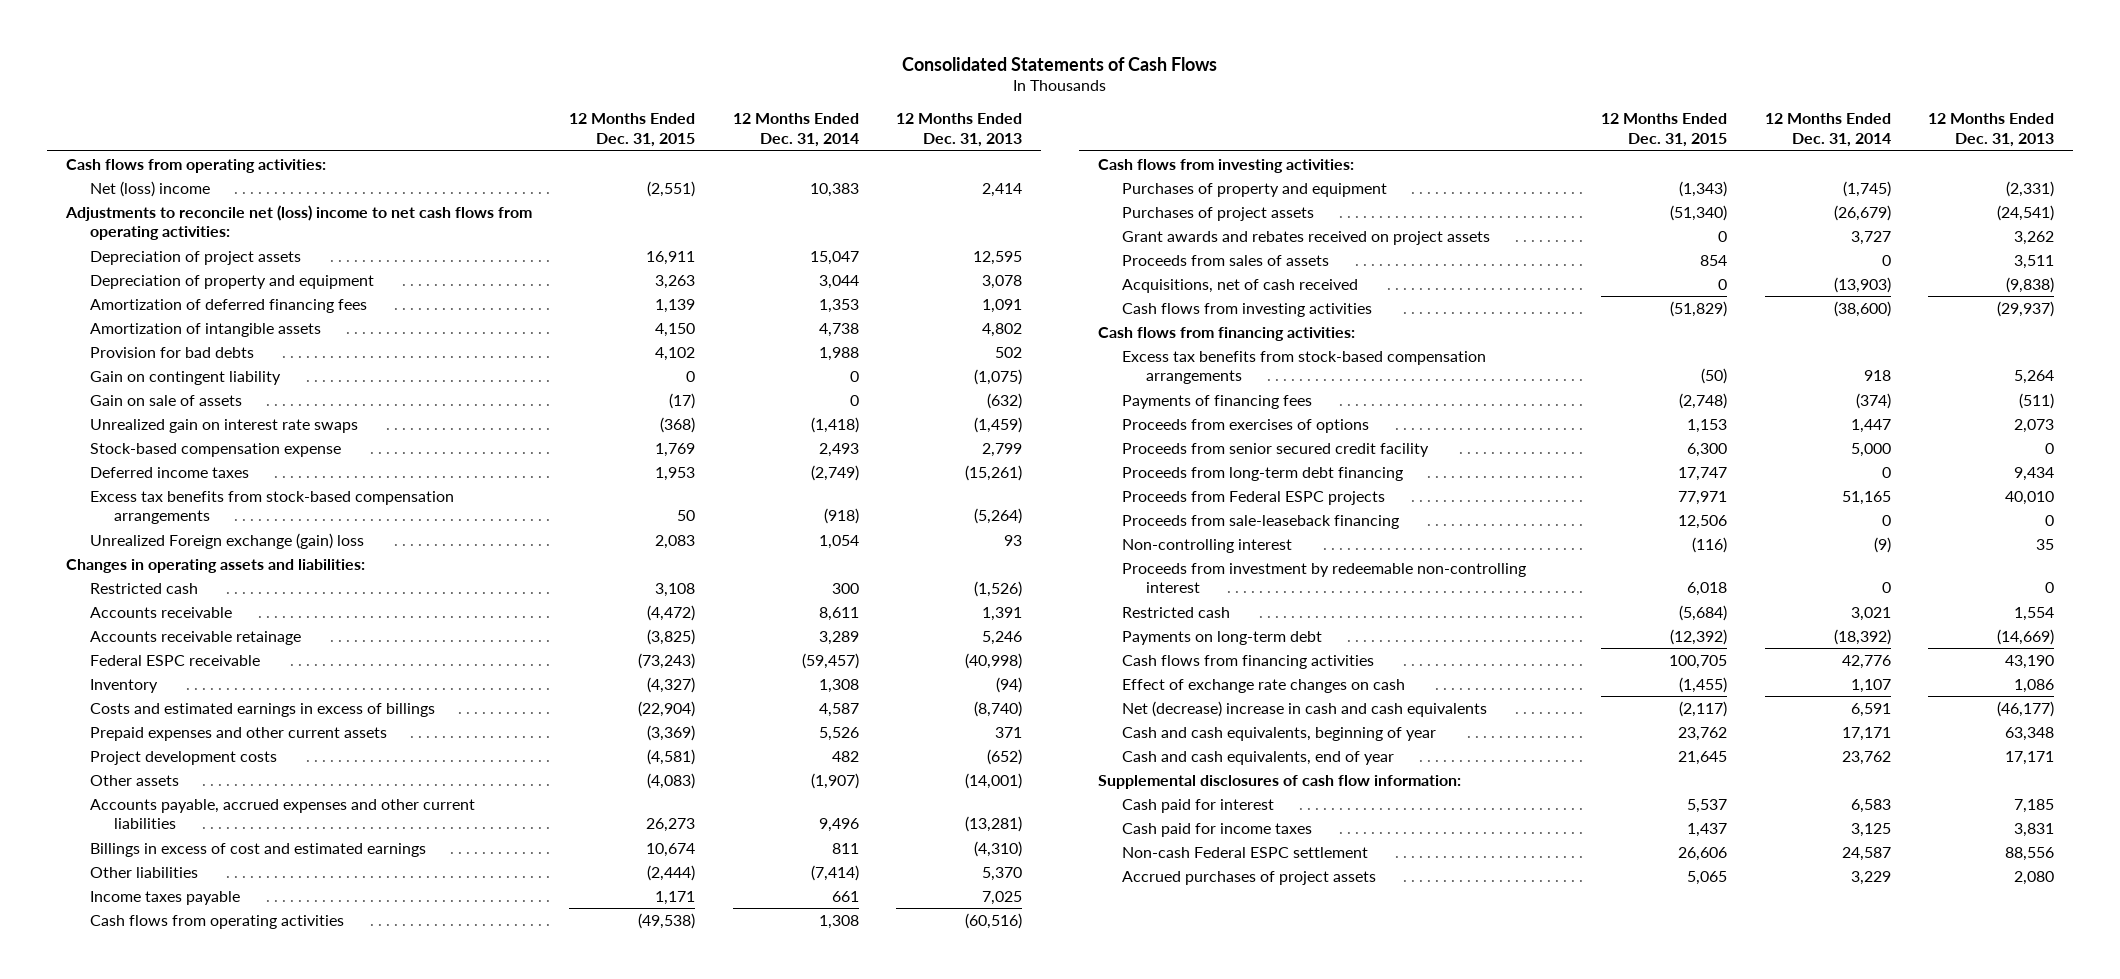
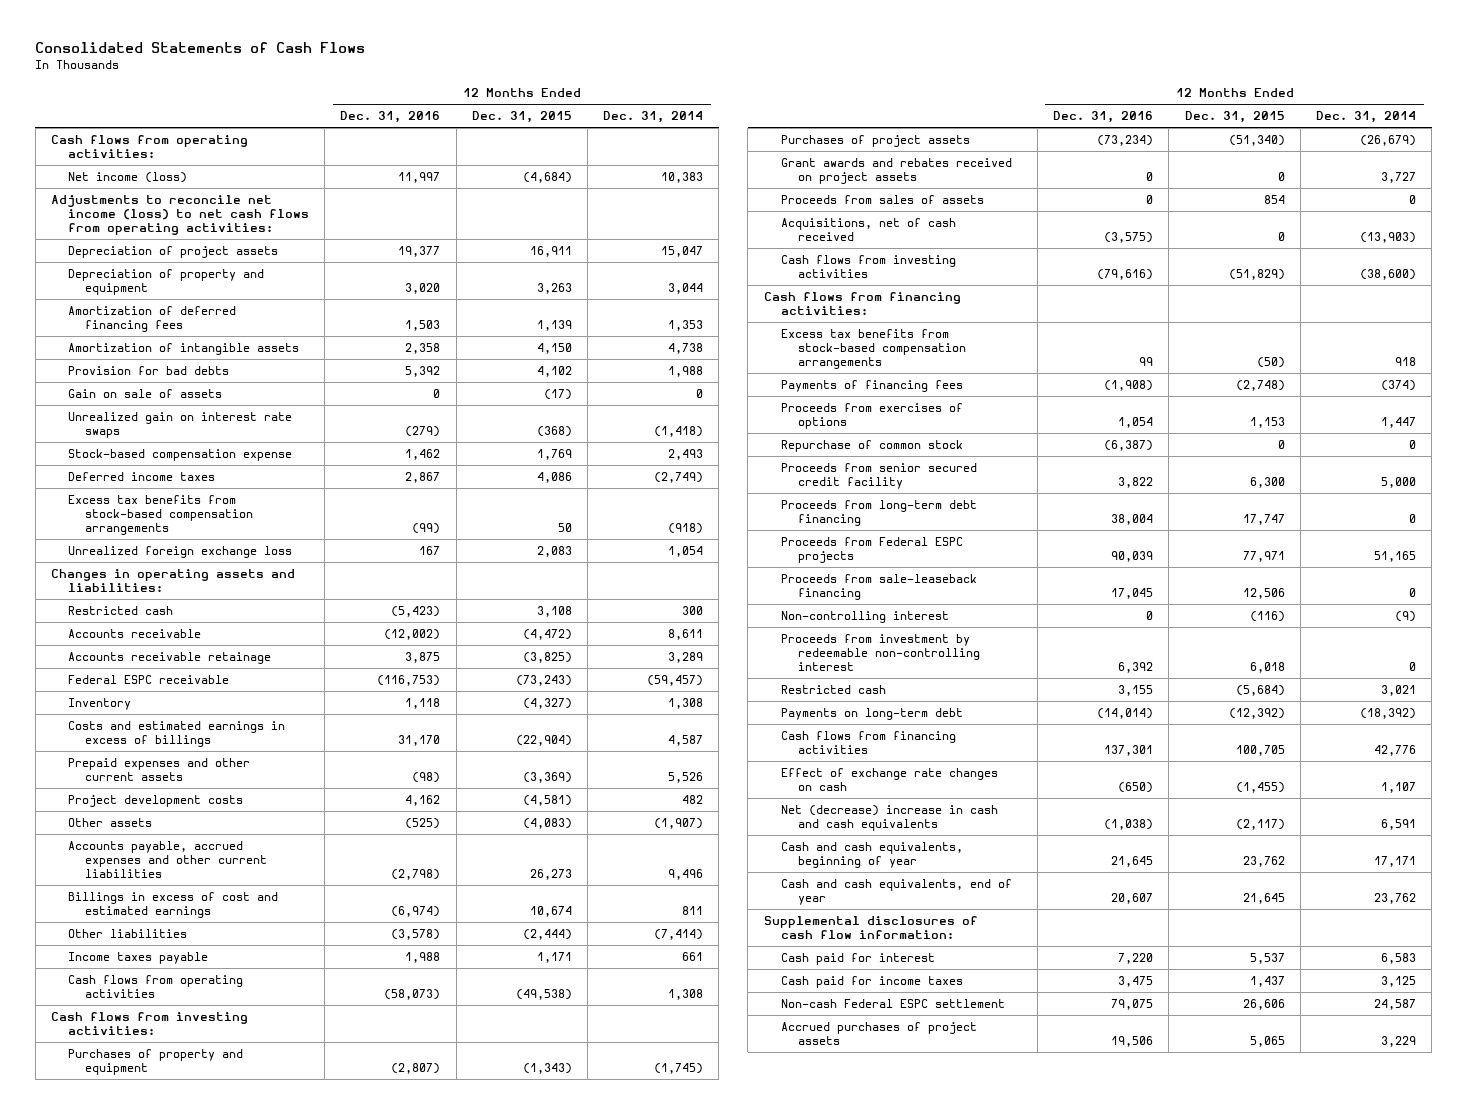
[896,113,1023,147] 12 Months Ended Dec. 31, 2013 -> none
none -> [340,111,441,124] Dec. 31, 2016
[89,180,210,197] Net (loss) income -> [68,172,188,184] Net income (loss)
[647,180,696,197] (2,551) -> [522,172,572,184] (4,684)
[64,204,532,241] Adjustments to reconcile net (loss) income to net cash flows from operating activities: -> [50,195,310,236] Adjustments to reconcile net income (loss) to net cash flows from operating activities:
[89,370,281,385] Gain on contingent liability -> none
[655,466,696,481] 1,953 -> [536,472,572,484] 4,086
[89,532,364,549] Unrealized Foreign exchange (gain) loss -> [68,546,293,559] Unrealized foreign exchange loss
none -> [780,440,963,453] Repurchase of common stock

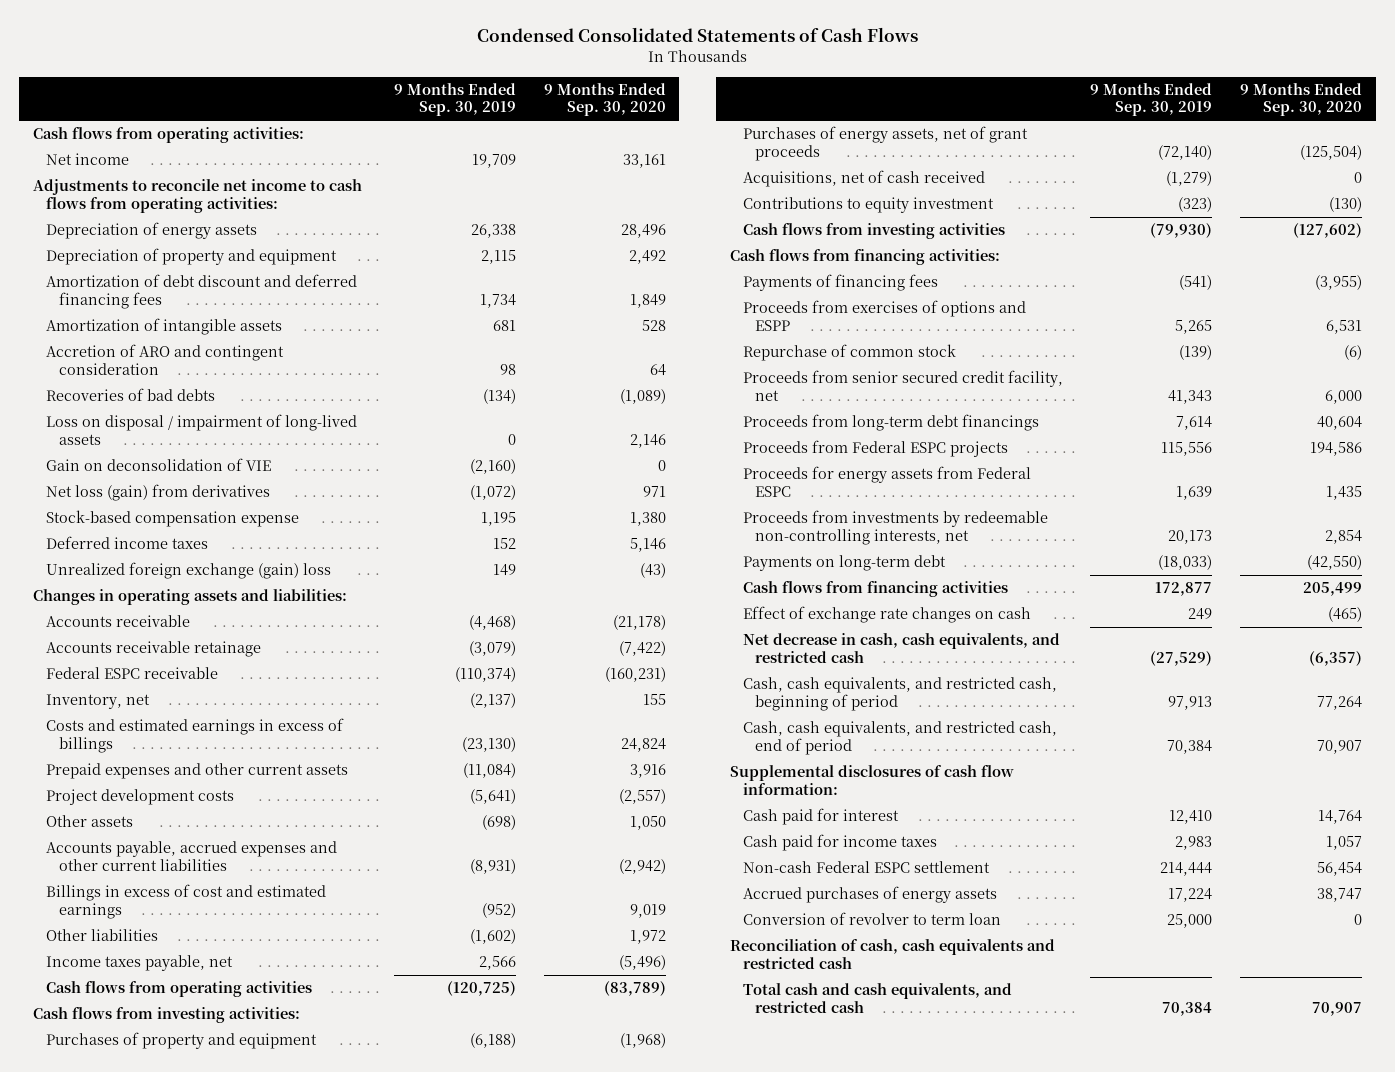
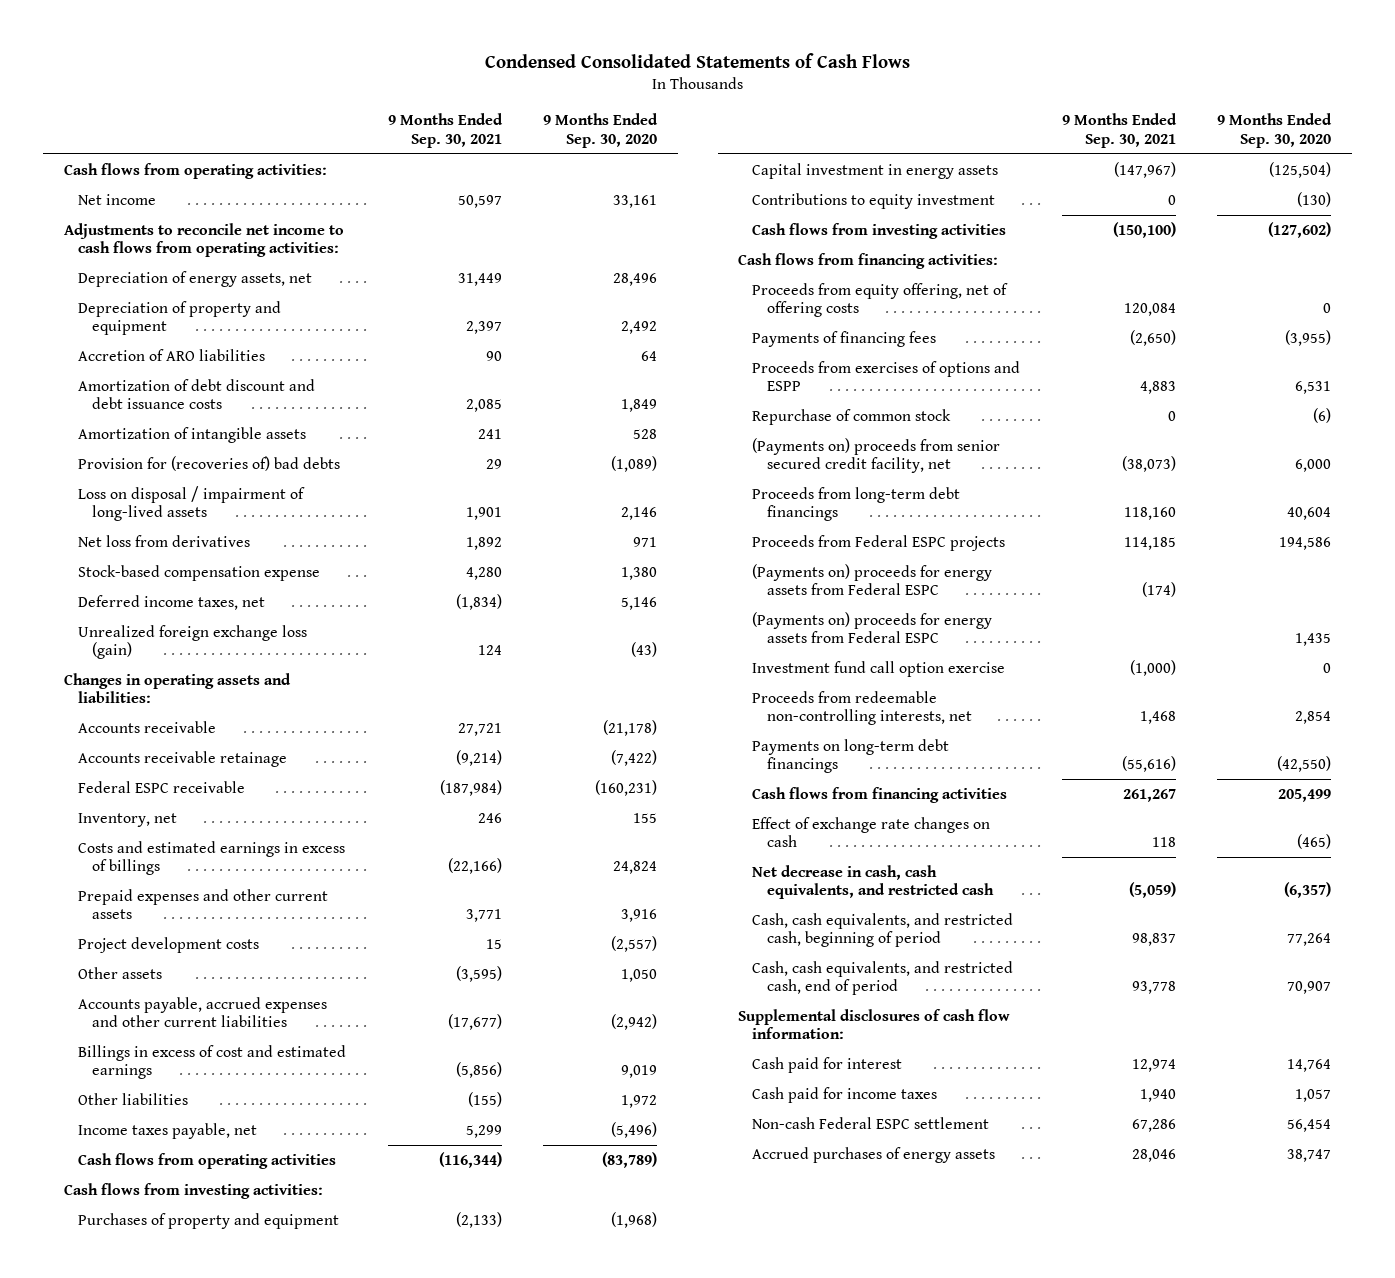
[393,83,516,117] 9 Months Ended Sep. 30, 2019 -> none
none -> [387,113,503,148] 9 Months Ended Sep. 30, 2021
[45,222,257,240] Depreciation of energy assets -> [78,270,313,287] Depreciation of energy assets, net
none -> [78,348,266,361] Accretion of ARO liabilities
[45,274,357,309] Amortization of debt discount and deferred financing fees -> [78,378,316,410] Amortization of debt discount and debt issuance costs
[45,344,284,375] Accretion of ARO and contingent consideration -> none
[45,388,215,402] Recoveries of bad debts -> [78,455,341,471] Provision for (recoveries of) bad debts
[45,458,271,472] Gain on deconsolidation of VIE -> none
[45,484,270,502] Net loss (gain) from derivatives -> [78,534,251,547] Net loss from derivatives
[45,536,208,550] Deferred income taxes -> [78,594,266,610] Deferred income taxes, net
[45,562,331,580] Unrealized foreign exchange (gain) loss -> [78,624,308,660] Unrealized foreign exchange loss (gain)
[742,170,985,188] Acquisitions, net of cash received -> none
[742,126,1028,161] Purchases of energy assets, net of grant proceeds -> [752,162,999,179] Capital investment in energy assets
none -> [752,282,1009,318] Proceeds from equity offering, net of offering costs
[742,370,1063,401] Proceeds from senior secured credit facility, net -> [752,437,1001,474] (Payments on) proceeds from senior secured credit facility, net
none -> [752,563,993,596] (Payments on) proceeds for energy assets from Federal ESPC
[742,466,1031,497] Proceeds for energy assets from Federal ESPC -> [752,611,993,644] (Payments on) proceeds for energy assets from Federal ESPC
none -> [752,660,1006,677] Investment fund call option exercise
[742,510,1048,545] Proceeds from investments by redeemable non-controlling interests, net -> [752,690,972,726] Proceeds from redeemable non-controlling interests, net
[742,555,946,572] Payments on long-term debt -> [752,738,950,774] Payments on long-term debt financings
[742,912,1001,926] Conversion of revolver to term loan -> none
[729,939,1055,969] Reconciliation of cash, cash equivalents and restricted cash -> none
[742,983,1012,1013] Total cash and cash equivalents, and restricted cash -> none

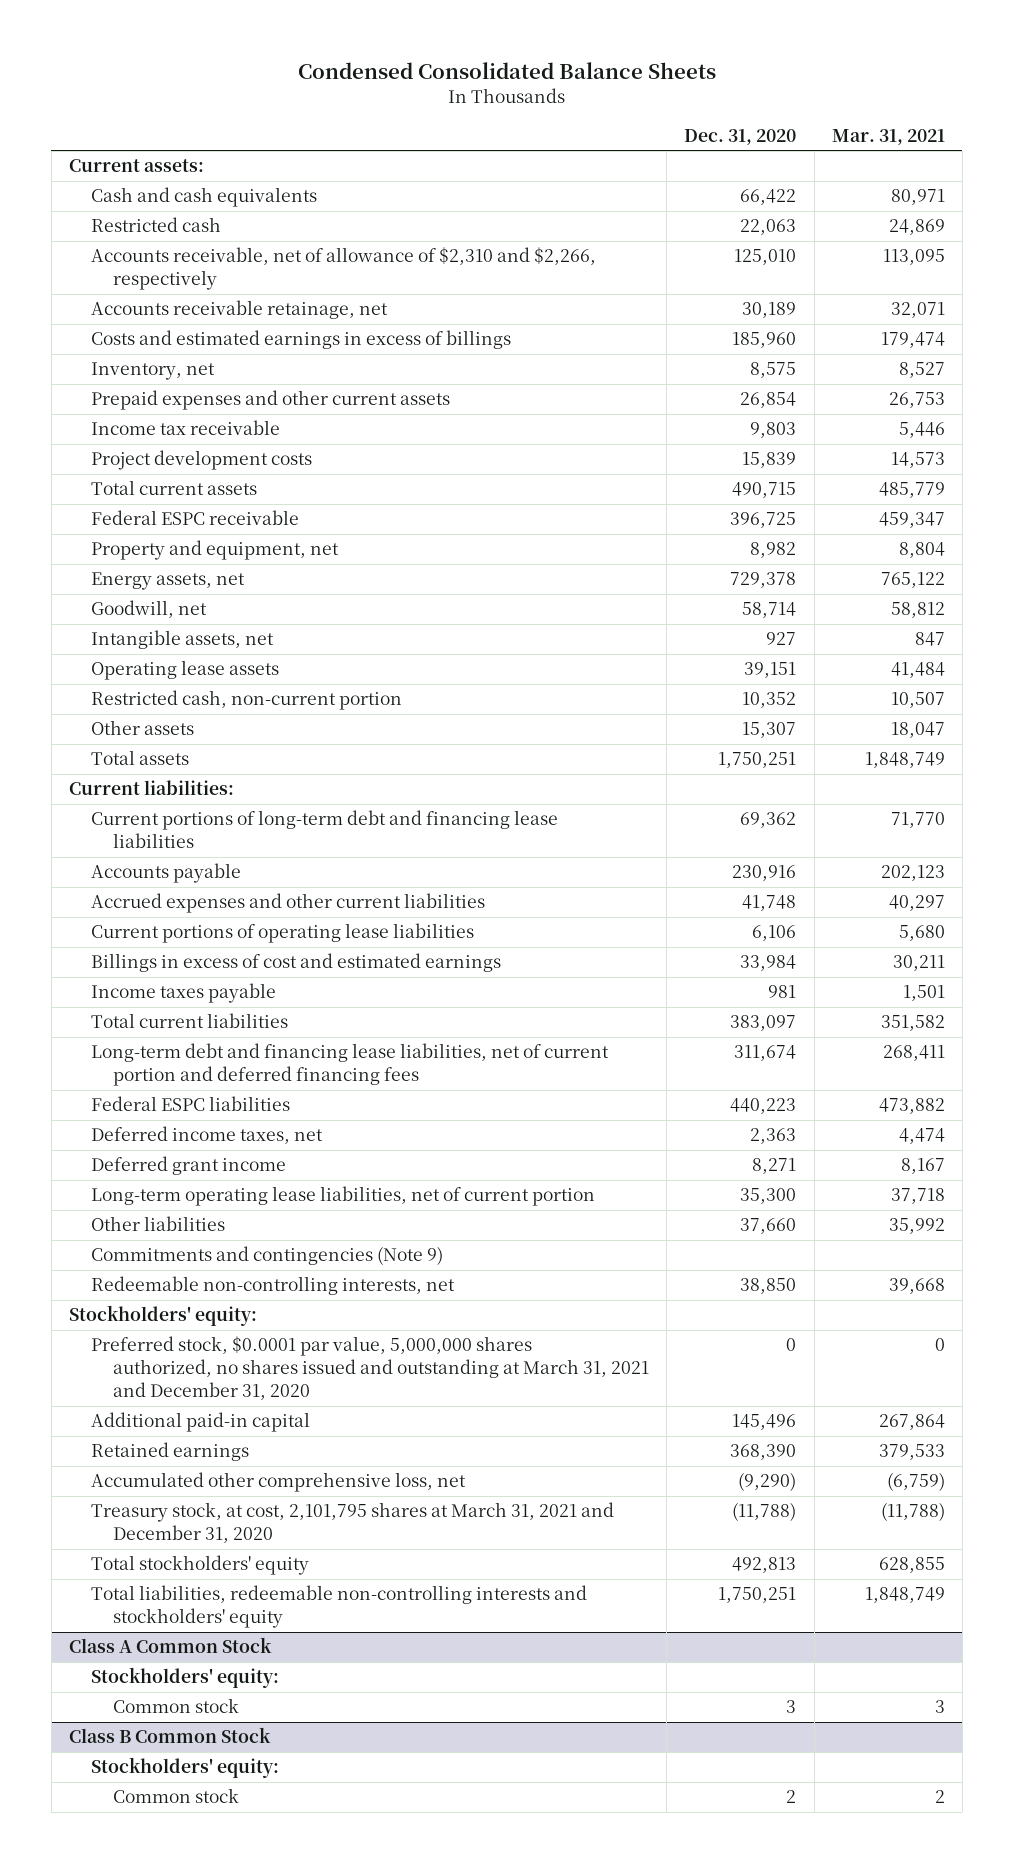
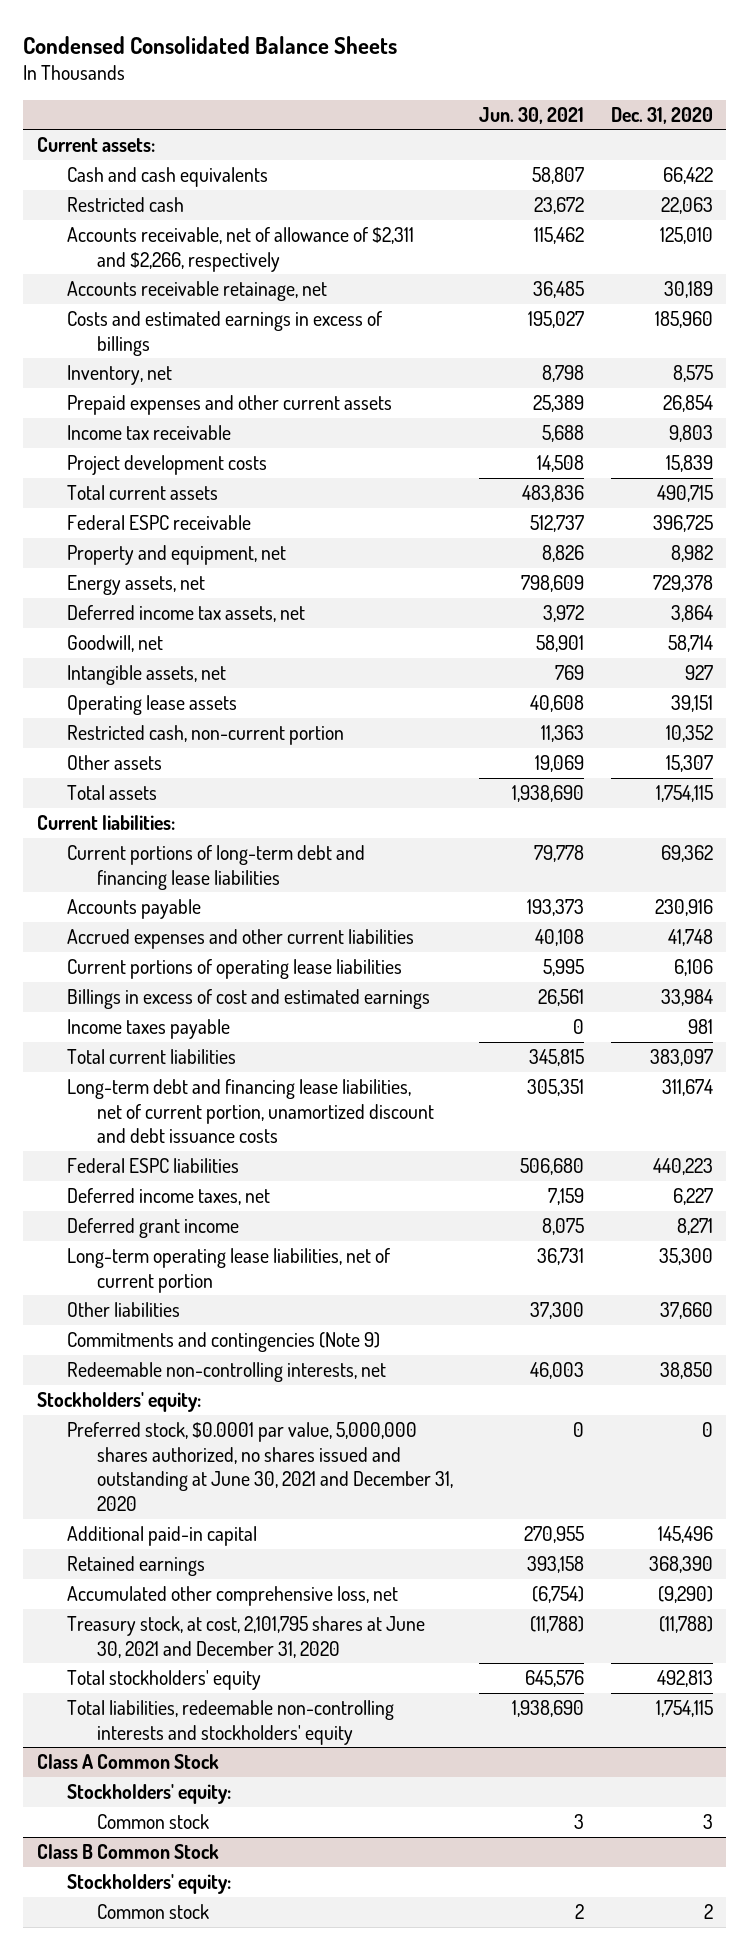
[831,128,945,145] Mar. 31, 2021 -> none
none -> [479,106,585,124] Jun. 30, 2021
[91,247,597,291] Accounts receivable, net of allowance of $2,310 and $2,266, respectively -> [66,227,414,272] Accounts receivable, net of allowance of $2,311 and $2,266, respectively
none -> [66,605,305,623] Deferred income tax assets, net
[718,752,797,769] 1,750,251 -> [655,785,713,803] 1,754,115
[91,1043,610,1087] Long-term debt and financing lease liabilities, net of current portion and deferred financing fees -> [66,1079,434,1144] Long-term debt and financing lease liabilities, net of current portion, unamortized discount and debt issuance costs
[750,1128,797,1145] 2,363 -> [672,1188,713,1206] 6,227
[91,1336,650,1401] Preferred stock, $0.0001 par value, 5,000,000 shares authorized, no shares issued and outstanding at March 31, 2021 and December 31, 2020 -> [66,1422,453,1511] Preferred stock, $0.0001 par value, 5,000,000 shares authorized, no shares issued and outstanding at June 30, 2021 and December 31, 2020
[91,1502,615,1544] Treasury stock, at cost, 2,101,795 shares at March 31, 2021 and December 31, 2020 -> [66,1616,425,1658] Treasury stock, at cost, 2,101,795 shares at June 30, 2021 and December 31, 2020
[718,1587,797,1604] 1,750,251 -> [655,1700,713,1718] 1,754,115

